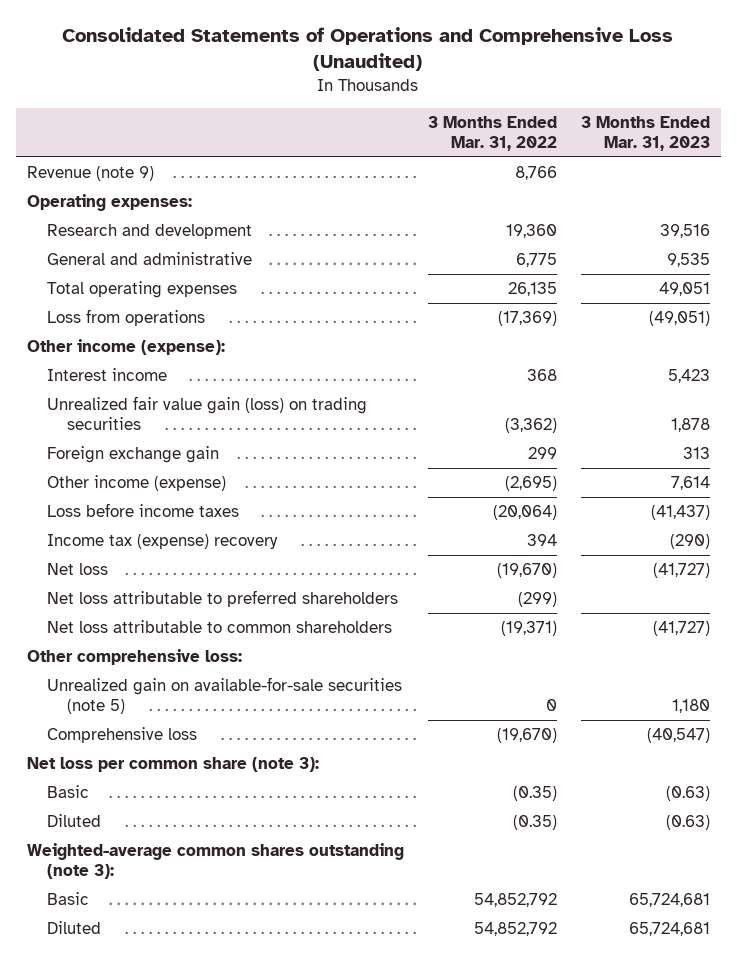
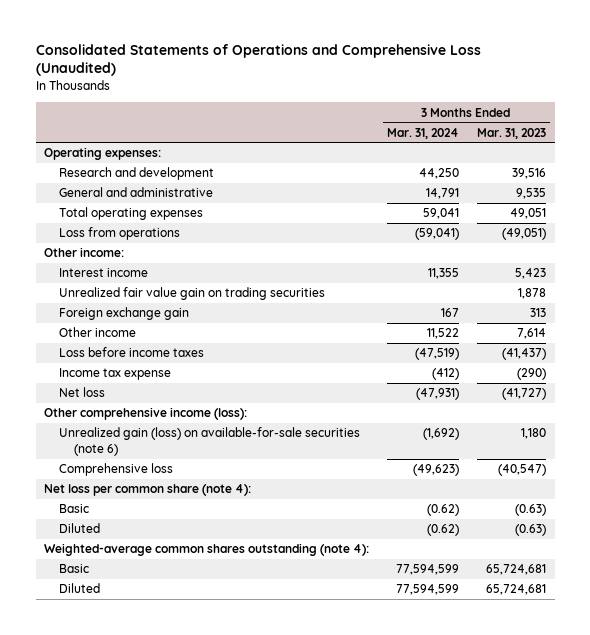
[427,116,557,151] 3 Months Ended Mar. 31, 2022 -> none
none -> [387,127,460,139] Mar. 31, 2024
[27,166,155,182] Revenue (note 9) -> none
[27,339,226,356] Other income (expense): -> [44,247,125,258] Other income:
[47,396,368,431] Unrealized fair value gain (loss) on trading securities -> [59,287,326,301] Unrealized fair value gain on trading securities
[47,475,227,492] Other income (expense) -> [59,327,137,338] Other income
[47,534,279,550] Income tax (expense) recovery -> [59,368,172,381] Income tax expense
[47,590,399,608] Net loss attributable to preferred shareholders -> none
[47,620,393,634] Net loss attributable to common shareholders -> none
[27,649,243,666] Other comprehensive loss: -> [44,407,248,421] Other comprehensive income (loss):
[47,677,403,715] Unrealized gain on available-for-sale securities (note 5) -> [59,427,361,457] Unrealized gain (loss) on available-for-sale securities (note 6)
[27,757,320,773] Net loss per common share (note 3): -> [44,484,252,497] Net loss per common share (note 4):
[27,843,405,880] Weighted-average common shares outstanding (note 3): -> [44,543,370,557] Weighted-average common shares outstanding (note 4):

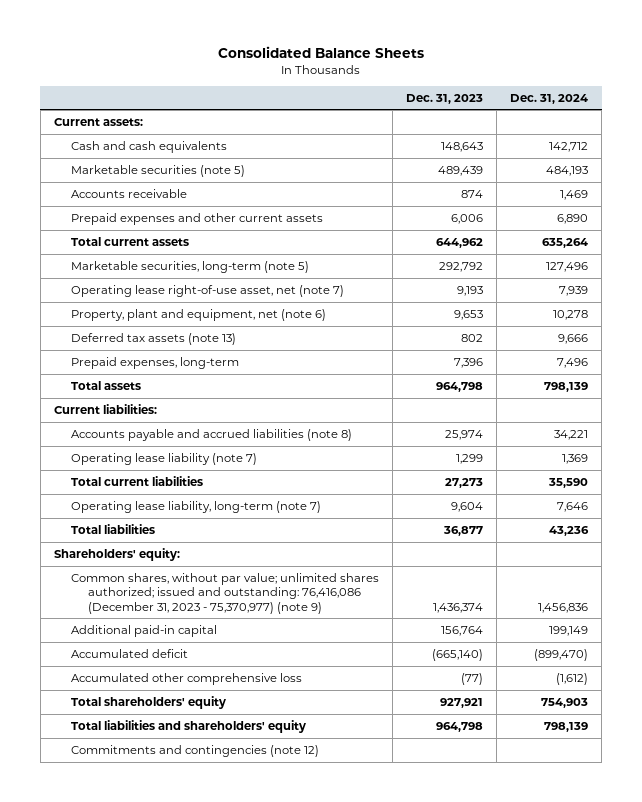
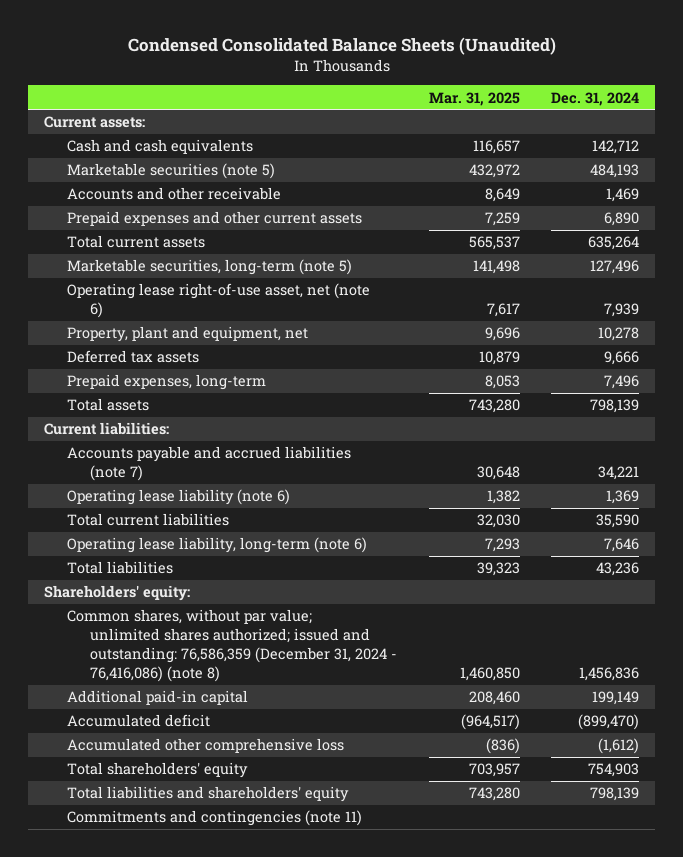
[217,46,424,59] Consolidated Balance Sheets -> [127,36,556,55] Condensed Consolidated Balance Sheets (Unaudited)
[405,93,483,104] Dec. 31, 2023 -> none
none -> [428,91,520,106] Mar. 31, 2025
[70,188,187,198] Accounts receivable -> [66,187,281,201] Accounts and other receivable
[70,284,344,297] Operating lease right-of-use asset, net (note 7) -> [66,283,370,319] Operating lease right-of-use asset, net (note 6)
[70,308,326,321] Property, plant and equipment, net (note 6) -> [66,326,308,343] Property, plant and equipment, net
[70,332,236,345] Deferred tax assets (note 13) -> [66,350,199,364] Deferred tax assets
[70,428,352,441] Accounts payable and accrued liabilities (note 8) -> [66,446,351,482] Accounts payable and accrued liabilities (note 7)
[70,452,257,465] Operating lease liability (note 7) -> [66,489,290,506] Operating lease liability (note 6)
[70,500,321,513] Operating lease liability, long-term (note 7) -> [66,537,367,554] Operating lease liability, long-term (note 6)
[70,572,379,614] Common shares, without par value; unlimited shares authorized; issued and outstanding: 76,416,086 (December 31, 2023 - 75,370,977) (note 9) -> [66,609,398,683] Common shares, without par value; unlimited shares authorized; issued and outstanding: 76,586,359 (December 31, 2024 - 76,416,086) (note 8)
[70,744,319,757] Commitments and contingencies (note 12) -> [66,810,362,827] Commitments and contingencies (note 11)

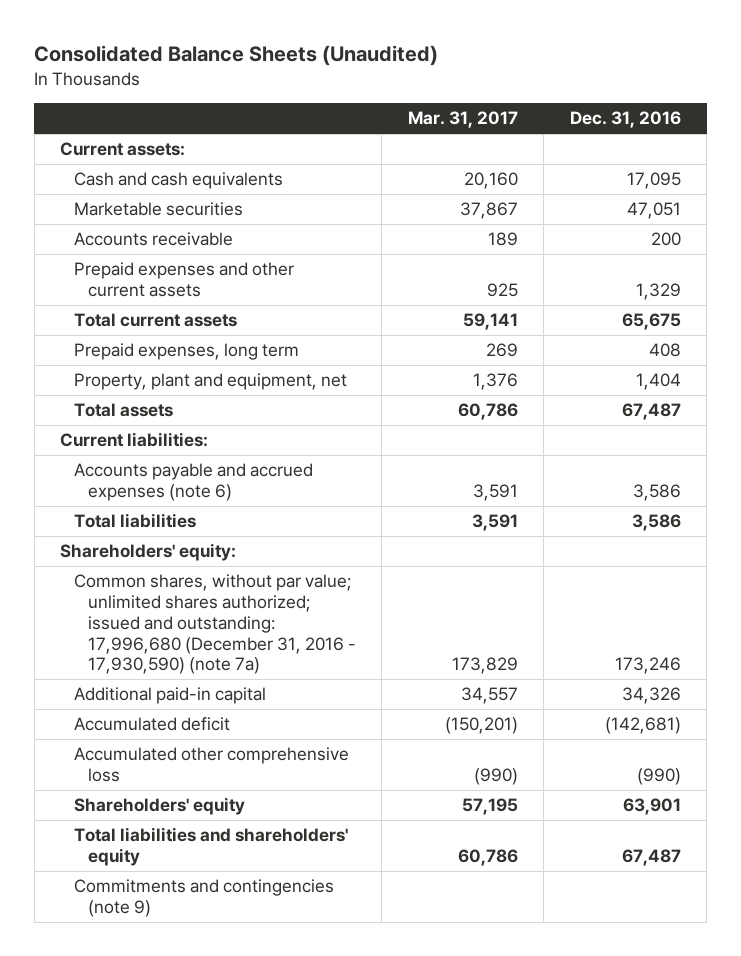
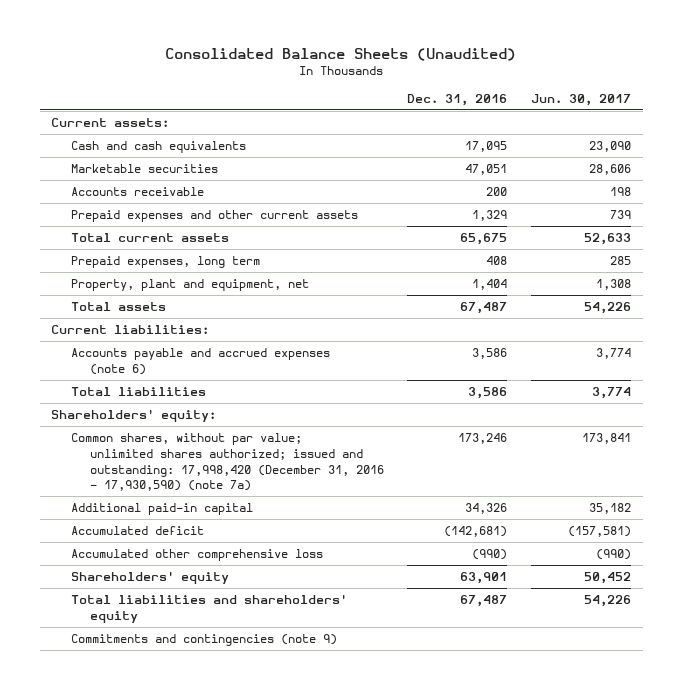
[407,111,518,129] Mar. 31, 2017 -> none
none -> [530,94,631,107] Jun. 30, 2017
[73,574,356,675] Common shares, without par value; unlimited shares authorized; issued and outstanding: 17,996,680 (December 31, 2016 - 17,930,590) (note 7a) -> [70,433,384,492] Common shares, without par value; unlimited shares authorized; issued and outstanding: 17,998,420 (December 31, 2016 - 17,930,590) (note 7a)

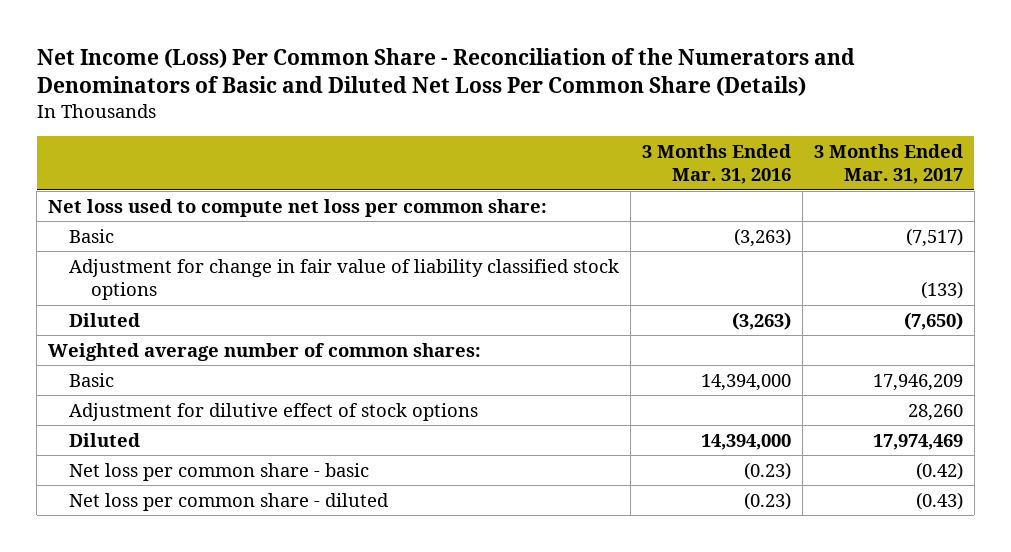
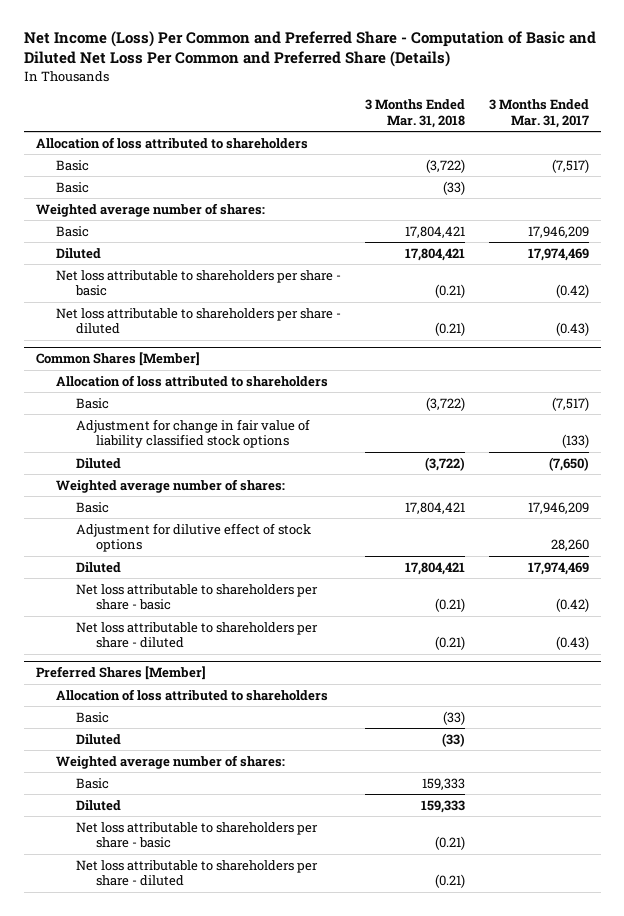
[36,47,855,97] Net Income (Loss) Per Common Share - Reconciliation of the Numerators and Denominators of Basic and Diluted Net Loss Per Common Share (Details) -> [23,31,596,68] Net Income (Loss) Per Common and Preferred Share - Computation of Basic and Diluted Net Loss Per Common and Preferred Share (Details)
[642,143,792,185] 3 Months Ended Mar. 31, 2016 -> none
none -> [364,99,465,128] 3 Months Ended Mar. 31, 2018
[47,198,547,217] Net loss used to compute net loss per common share: -> [35,136,308,149] Allocation of loss attributed to shareholders
none -> [55,181,89,193] Basic
none -> [35,202,265,217] Weighted average number of shares:
none -> [55,225,89,237] Basic
none -> [55,247,101,259] Diluted
none -> [55,269,341,297] Net loss attributable to shareholders per share - basic
none -> [55,307,341,335] Net loss attributable to shareholders per share - diluted
none -> [35,352,200,367] Common Shares [Member]
none -> [55,374,328,387] Allocation of loss attributed to shareholders
none -> [75,397,109,409] Basic
[47,342,481,361] Weighted average number of common shares: -> [55,478,285,493] Weighted average number of shares:
[69,462,370,481] Net loss per common share - basic -> [75,583,318,611] Net loss attributable to shareholders per share - basic
[69,492,390,511] Net loss per common share - diluted -> [75,621,318,649] Net loss attributable to shareholders per share - diluted
none -> [35,666,206,681] Preferred Shares [Member]
none -> [55,688,328,701] Allocation of loss attributed to shareholders
none -> [75,711,109,723] Basic
none -> [75,733,121,745] Diluted
none -> [55,754,285,769] Weighted average number of shares:
none -> [75,777,109,789] Basic
none -> [75,799,121,811] Diluted
none -> [75,821,318,849] Net loss attributable to shareholders per share - basic
none -> [75,859,318,887] Net loss attributable to shareholders per share - diluted

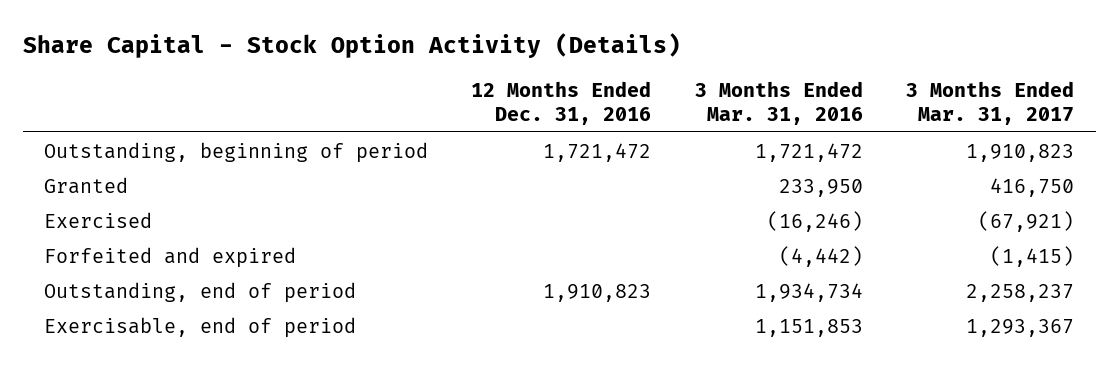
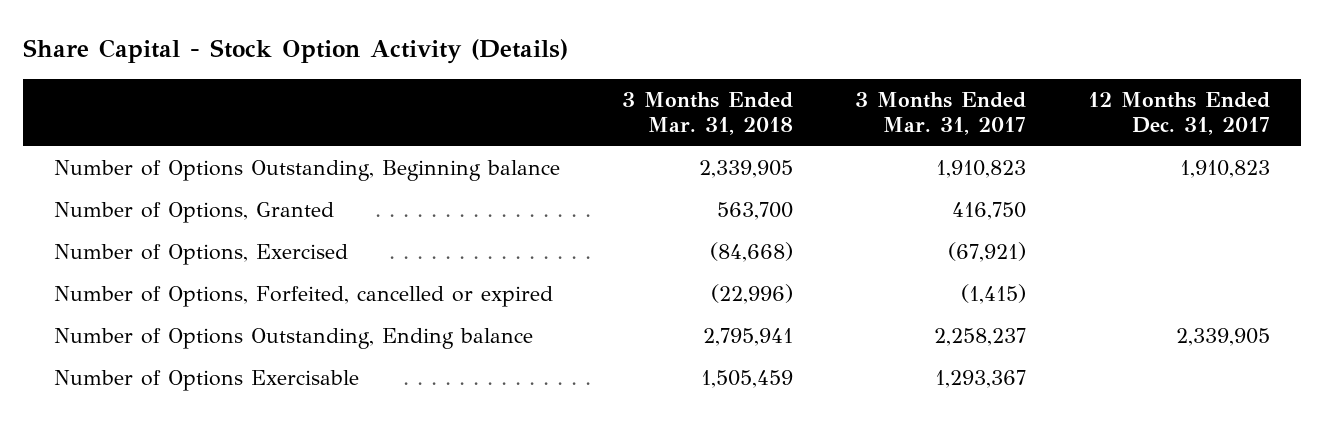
[471,81,652,126] 12 Months Ended Dec. 31, 2016 -> none
[694,81,863,126] 3 Months Ended Mar. 31, 2016 -> none
none -> [622,91,794,136] 3 Months Ended Mar. 31, 2018
none -> [1088,91,1271,136] 12 Months Ended Dec. 31, 2017
[44,141,429,163] Outstanding, beginning of period -> [54,160,561,182] Number of Options Outstanding, Beginning balance
[44,176,129,194] Granted -> [54,202,335,224] Number of Options, Granted
[44,211,153,228] Exercised -> [54,244,349,266] Number of Options, Exercised
[44,246,297,268] Forfeited and expired -> [54,286,554,308] Number of Options, Forfeited, cancelled or expired
[44,281,357,303] Outstanding, end of period -> [54,328,534,350] Number of Options Outstanding, Ending balance
[44,316,357,338] Exercisable, end of period -> [54,370,360,392] Number of Options Exercisable

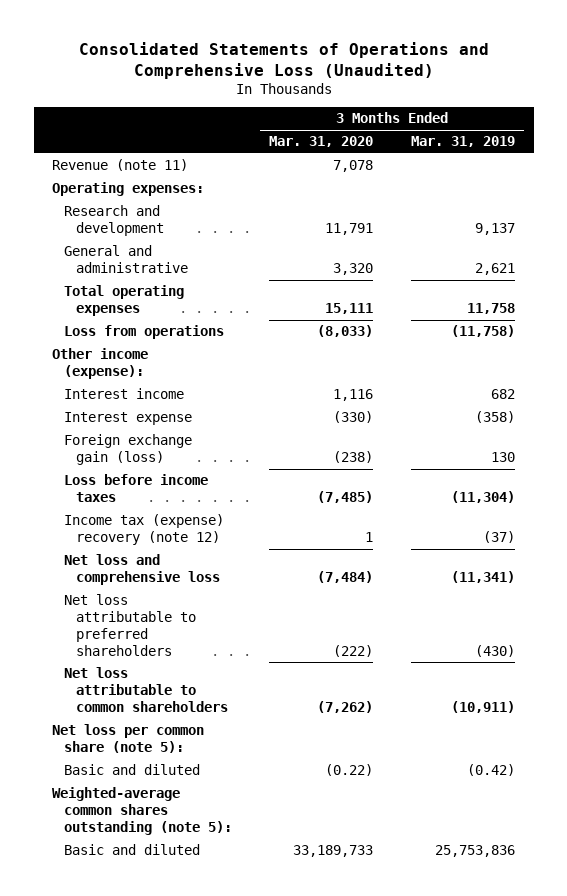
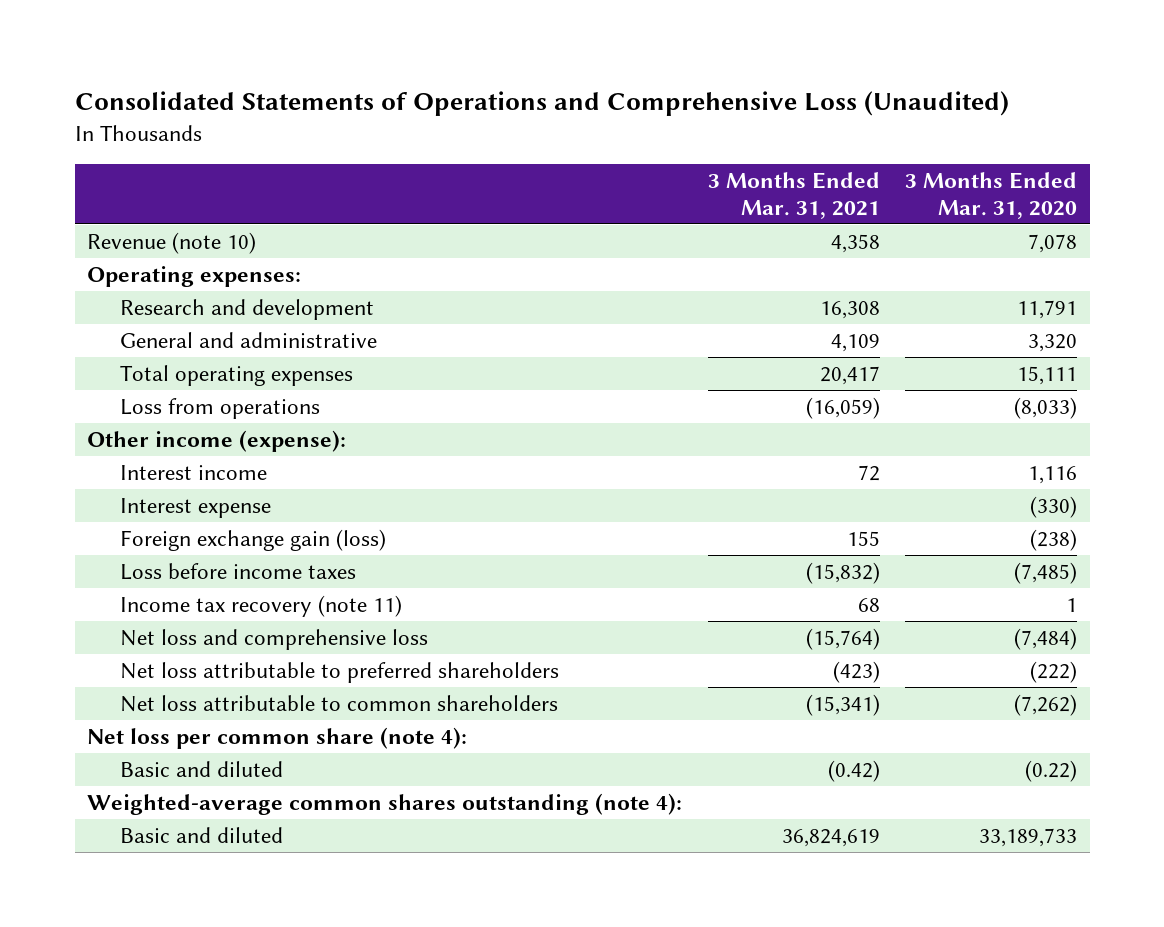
[410,136,515,148] Mar. 31, 2019 -> none
none -> [707,171,880,219] 3 Months Ended Mar. 31, 2021
[52,159,189,172] Revenue (note 11) -> [87,231,257,254] Revenue (note 10)
[64,514,225,546] Income tax (expense) recovery (note 12) -> [120,594,403,617] Income tax recovery (note 11)
[52,724,205,754] Net loss per common share (note 5): -> [87,726,468,749] Net loss per common share (note 4):
[52,787,233,836] Weighted-average common shares outstanding (note 5): -> [87,792,683,815] Weighted-average common shares outstanding (note 4):

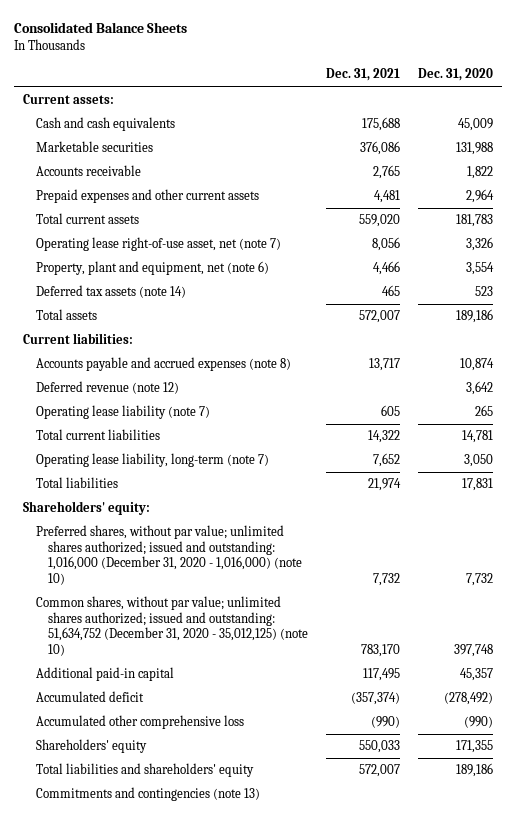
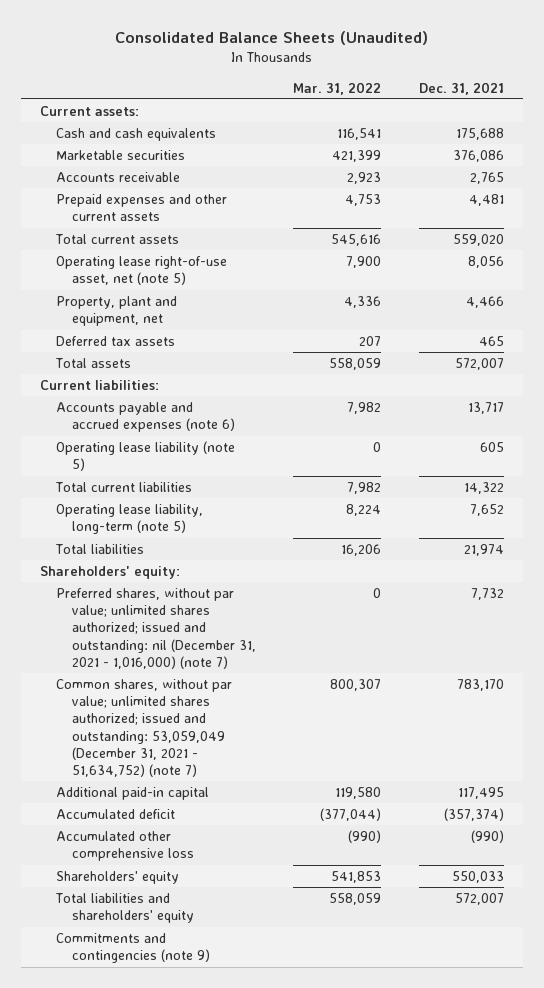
[14,22,188,34] Consolidated Balance Sheets -> [114,31,428,46] Consolidated Balance Sheets (Unaudited)
[418,68,494,82] Dec. 31, 2020 -> none
none -> [293,81,382,95] Mar. 31, 2022
[35,237,281,252] Operating lease right-of-use asset, net (note 7) -> [55,256,227,286] Operating lease right-of-use asset, net (note 5)
[35,261,269,276] Property, plant and equipment, net (note 6) -> [55,296,177,327] Property, plant and equipment, net
[35,285,186,299] Deferred tax assets (note 14) -> [55,336,175,347] Deferred tax assets
[35,381,179,395] Deferred revenue (note 12) -> none
[35,357,291,372] Accounts payable and accrued expenses (note 8) -> [55,402,235,433] Accounts payable and accrued expenses (note 6)
[35,405,210,420] Operating lease liability (note 7) -> [55,441,235,472] Operating lease liability (note 5)
[35,453,269,468] Operating lease liability, long-term (note 7) -> [55,504,203,535] Operating lease liability, long-term (note 5)
[35,525,303,585] Preferred shares, without par value; unlimited shares authorized; issued and outstanding: 1,016,000 (December 31, 2020 - 1,016,000) (note 10) -> [55,588,256,669] Preferred shares, without par value; unlimited shares authorized; issued and outstanding: nil (December 31, 2021 - 1,016,000) (note 7)
[35,596,309,656] Common shares, without par value; unlimited shares authorized; issued and outstanding: 51,634,752 (December 31, 2020 - 35,012,125) (note 10) -> [55,679,232,777] Common shares, without par value; unlimited shares authorized; issued and outstanding: 53,059,049 (December 31, 2021 - 51,634,752) (note 7)
[35,787,260,802] Commitments and contingencies (note 13) -> [55,933,210,964] Commitments and contingencies (note 9)

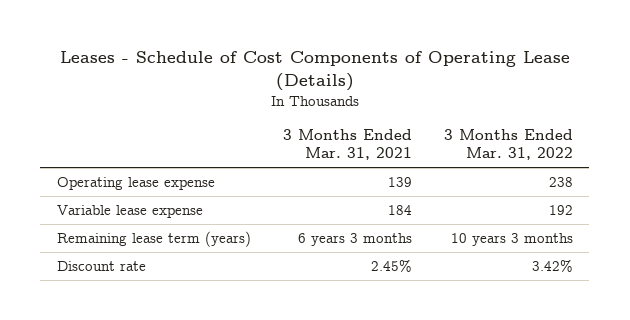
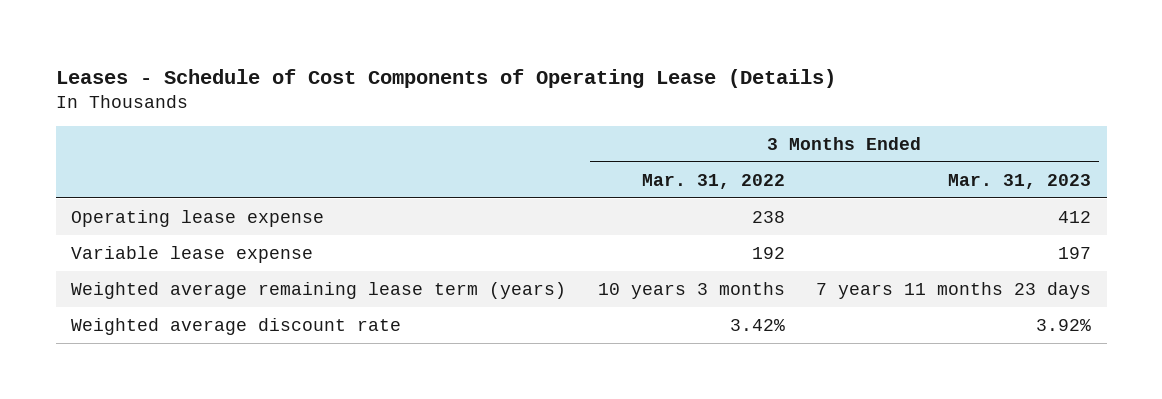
[282,128,412,161] 3 Months Ended Mar. 31, 2021 -> none
none -> [947,173,1091,189] Mar. 31, 2023
[56,231,251,248] Remaining lease term (years) -> [71,281,567,299] Weighted average remaining lease term (years)
[56,261,146,272] Discount rate -> [71,317,402,335] Weighted average discount rate

